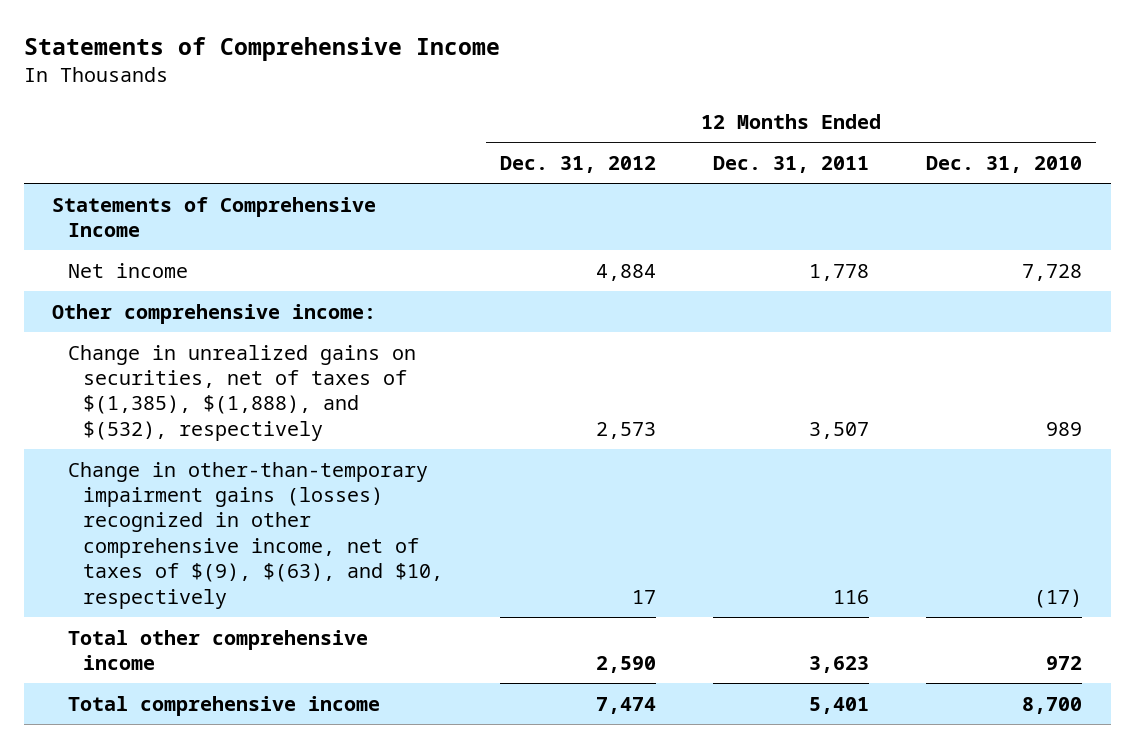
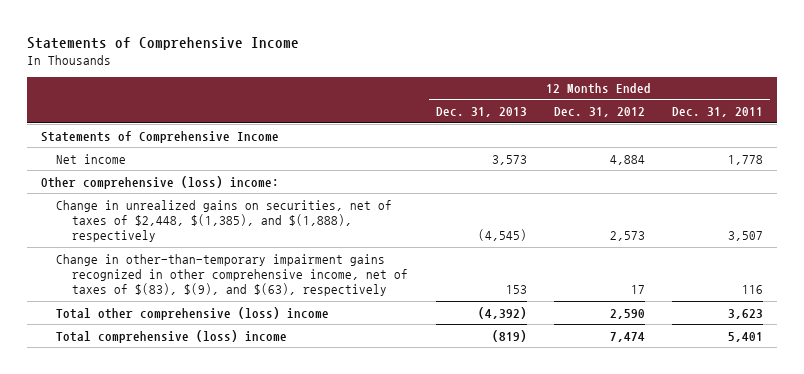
[926,156,1083,174] Dec. 31, 2010 -> none
none -> [435,107,527,118] Dec. 31, 2013
[52,303,377,324] Other comprehensive income: -> [40,175,279,189] Other comprehensive (loss) income:
[67,344,416,441] Change in unrealized gains on securities, net of taxes of $(1,385), $(1,888), and $(532), respectively -> [56,199,393,243] Change in unrealized gains on securities, net of taxes of $2,448, $(1,385), and $(1,888), respectively
[67,461,443,609] Change in other-than-temporary impairment gains (losses) recognized in other comprehensive income, net of taxes of $(9), $(63), and $10, respectively -> [56,253,409,297] Change in other-than-temporary impairment gains recognized in other comprehensive income, net of taxes of $(83), $(9), and $(63), respectively
[67,629,368,671] Total other comprehensive income -> [56,306,330,320] Total other comprehensive (loss) income
[67,695,380,716] Total comprehensive income -> [56,329,288,343] Total comprehensive (loss) income

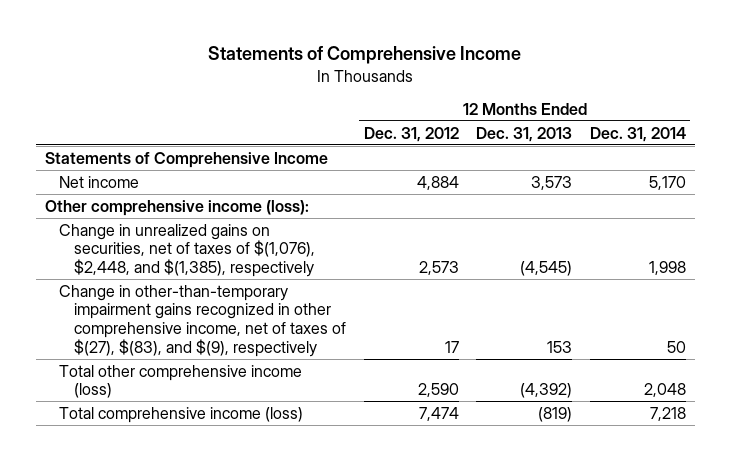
[672,107,764,118] Dec. 31, 2011 -> none
none -> [589,126,686,142] Dec. 31, 2014
[40,175,279,189] Other comprehensive (loss) income: -> [44,199,309,216] Other comprehensive income (loss):
[56,199,393,243] Change in unrealized gains on securities, net of taxes of $2,448, $(1,385), and $(1,888), respectively -> [59,223,316,278] Change in unrealized gains on securities, net of taxes of $(1,076), $2,448, and $(1,385), respectively
[56,253,409,297] Change in other-than-temporary impairment gains recognized in other comprehensive income, net of taxes of $(83), $(9), and $(63), respectively -> [59,284,347,358] Change in other-than-temporary impairment gains recognized in other comprehensive income, net of taxes of $(27), $(83), and $(9), respectively
[56,306,330,320] Total other comprehensive (loss) income -> [59,364,303,399] Total other comprehensive income (loss)
[56,329,288,343] Total comprehensive (loss) income -> [59,406,304,423] Total comprehensive income (loss)

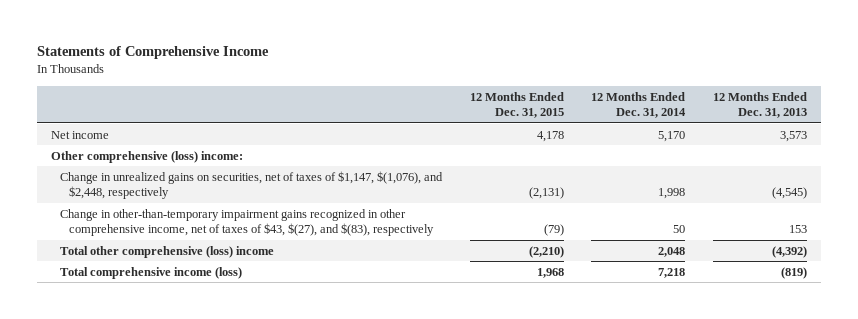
[363,126,459,142] Dec. 31, 2012 -> none
none -> [469,91,564,119] 12 Months Ended Dec. 31, 2015
[44,151,328,168] Statements of Comprehensive Income -> none
[44,199,309,216] Other comprehensive income (loss): -> [50,150,243,163] Other comprehensive (loss) income:
[59,223,316,278] Change in unrealized gains on securities, net of taxes of $(1,076), $2,448, and $(1,385), respectively -> [59,170,443,200] Change in unrealized gains on securities, net of taxes of $1,147, $(1,076), and $2,448, respectively
[59,284,347,358] Change in other-than-temporary impairment gains recognized in other comprehensive income, net of taxes of $(27), $(83), and $(9), respectively -> [59,208,434,237] Change in other-than-temporary impairment gains recognized in other comprehensive income, net of taxes of $43, $(27), and $(83), respectively
[59,364,303,399] Total other comprehensive income (loss) -> [59,245,274,258] Total other comprehensive (loss) income

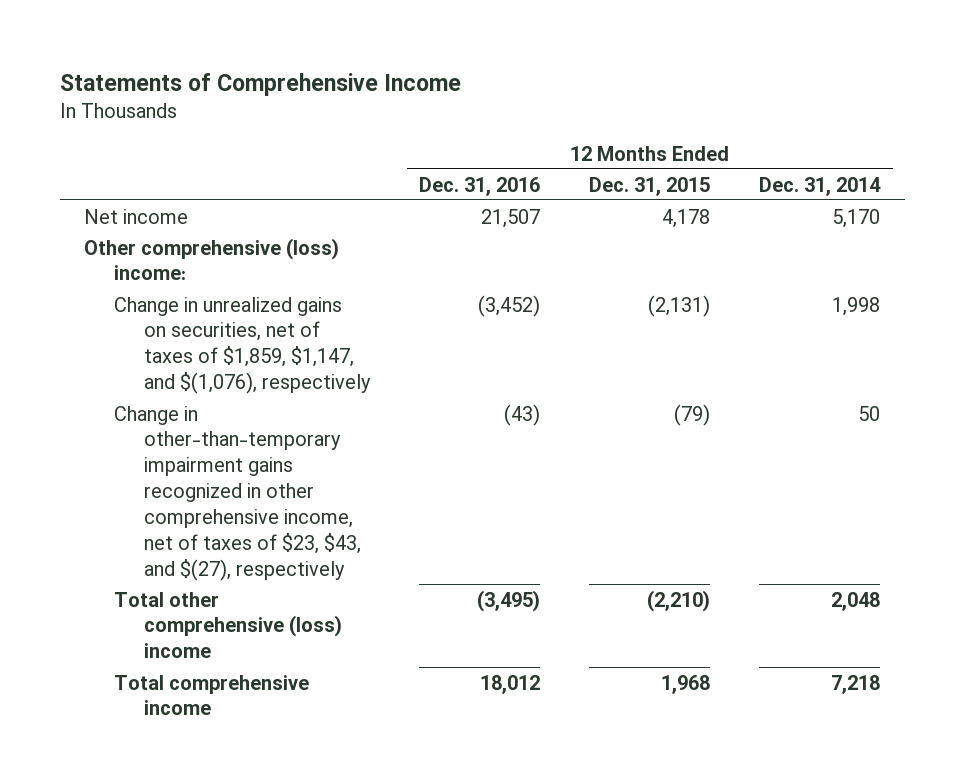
[713,91,808,119] 12 Months Ended Dec. 31, 2013 -> none
none -> [418,176,540,196] Dec. 31, 2016
[59,170,443,200] Change in unrealized gains on securities, net of taxes of $1,147, $(1,076), and $2,448, respectively -> [113,296,371,395] Change in unrealized gains on securities, net of taxes of $1,859, $1,147, and $(1,076), respectively
[59,208,434,237] Change in other-than-temporary impairment gains recognized in other comprehensive income, net of taxes of $43, $(27), and $(83), respectively -> [113,405,361,581] Change in other-than-temporary impairment gains recognized in other comprehensive income, net of taxes of $23, $43, and $(27), respectively
[59,266,242,279] Total comprehensive income (loss) -> [113,674,309,716] Total comprehensive income

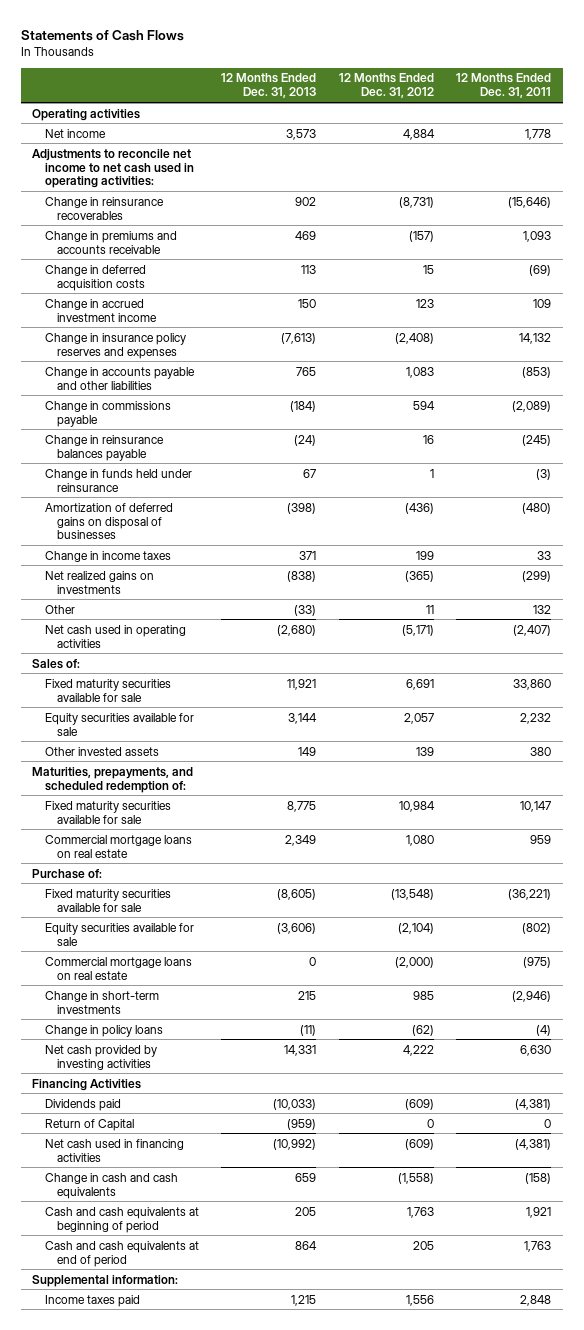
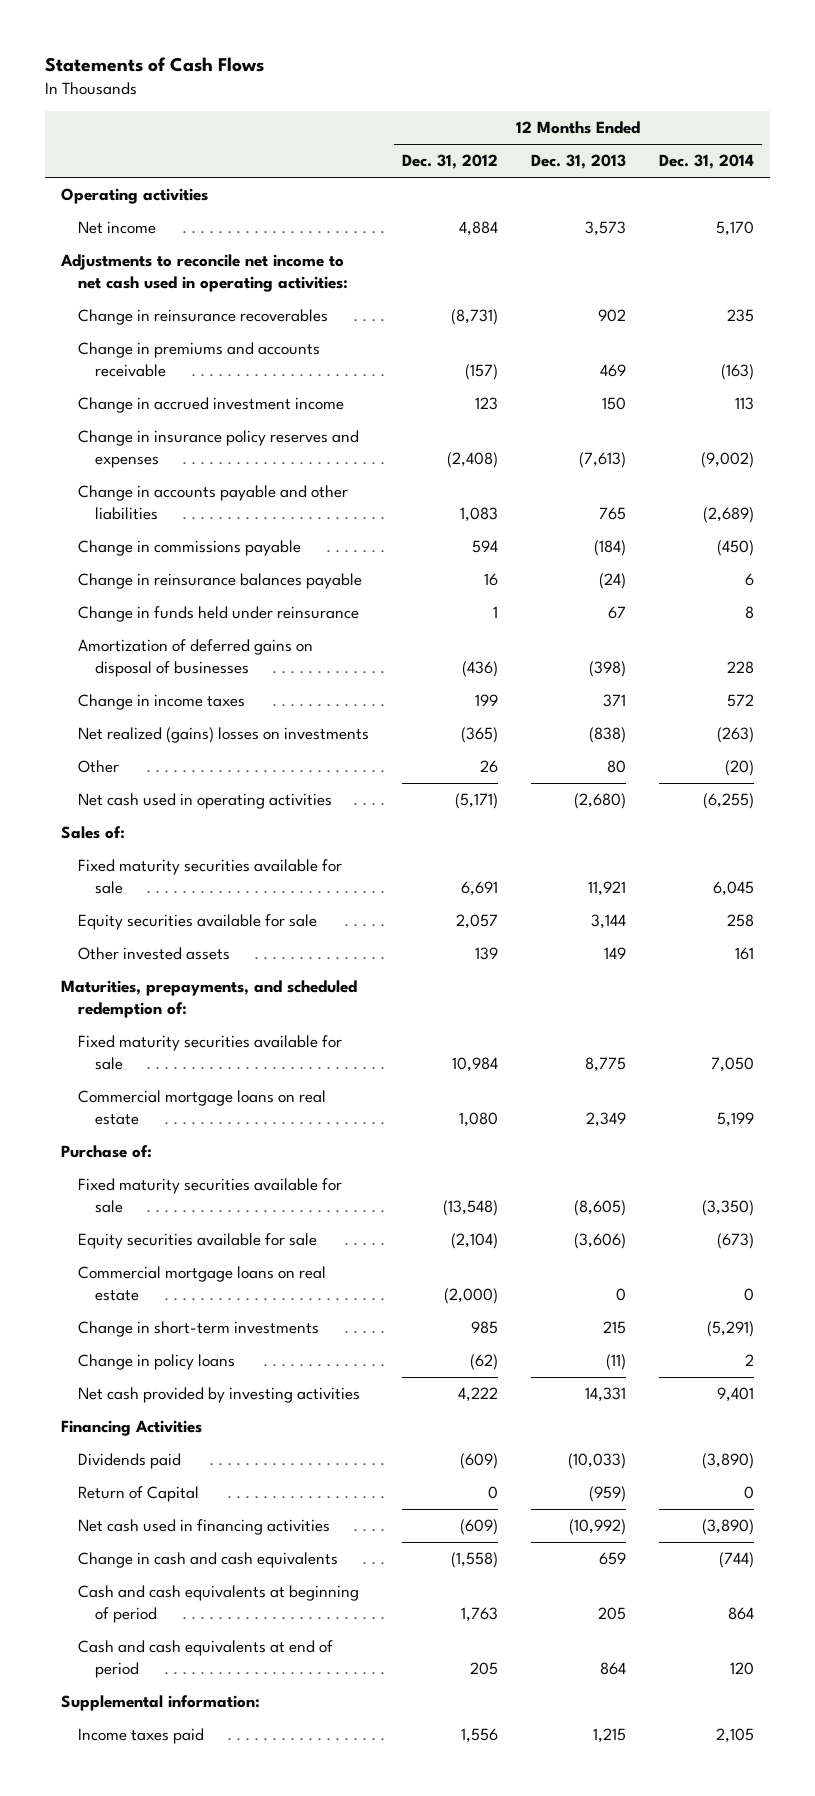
[456,73,552,99] 12 Months Ended Dec. 31, 2011 -> none
none -> [658,154,754,170] Dec. 31, 2014
[44,264,146,291] Change in deferred acquisition costs -> none
[44,570,154,594] Net realized gains on investments -> [78,727,370,744] Net realized (gains) losses on investments
[294,604,317,616] (33) -> [606,760,626,774] 80
[425,604,434,614] 11 -> [479,760,498,774] 26

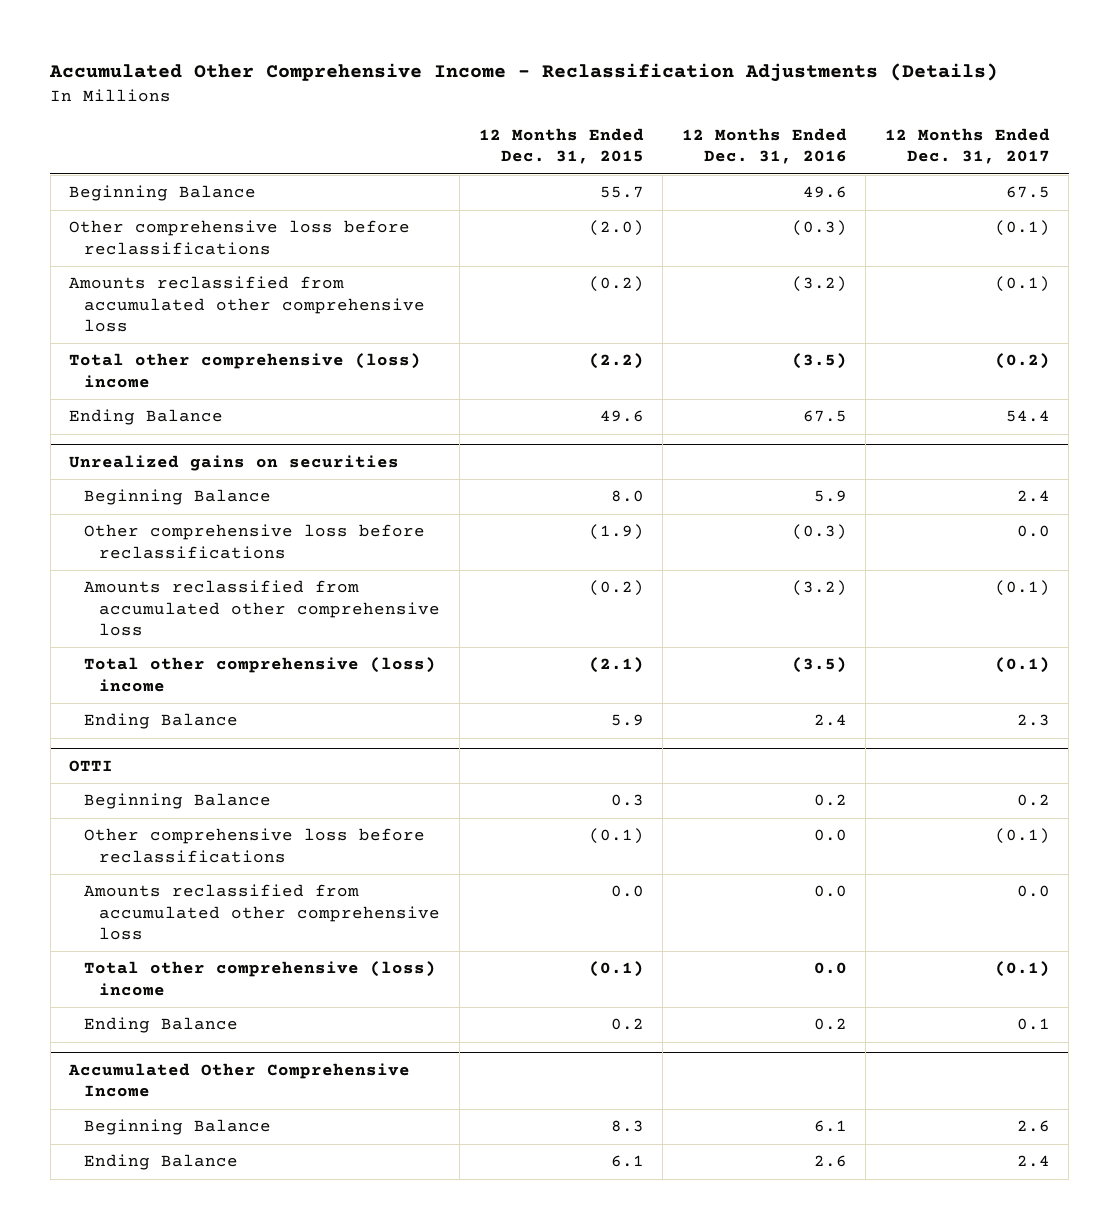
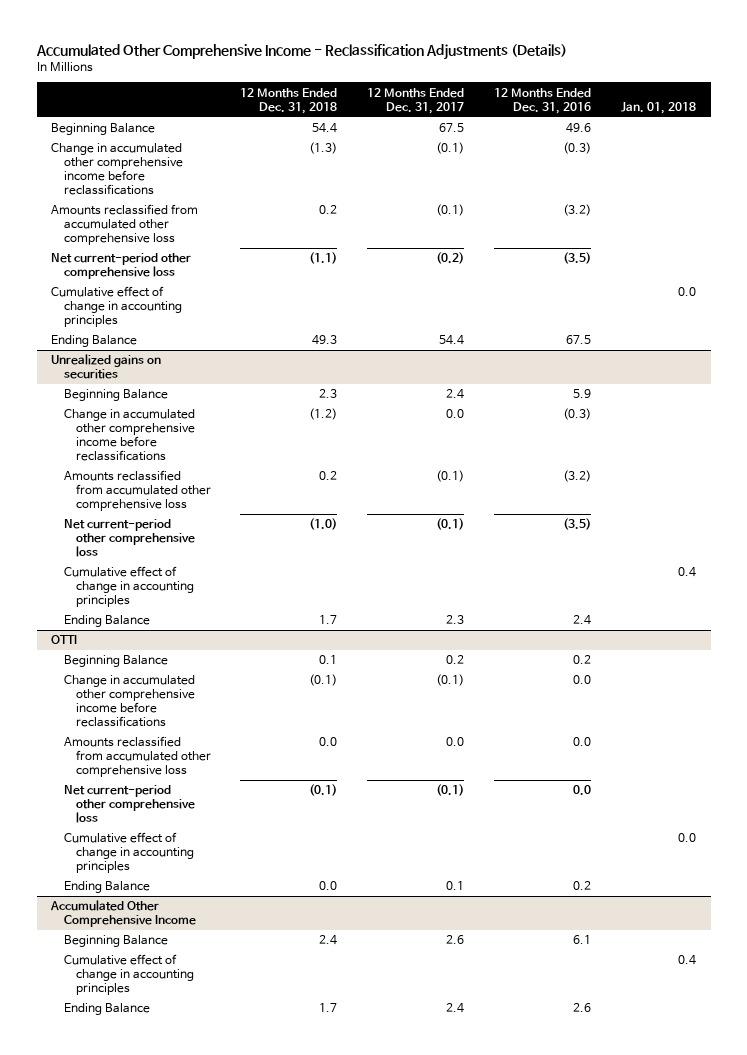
[478,128,644,165] 12 Months Ended Dec. 31, 2015 -> none
none -> [240,87,338,114] 12 Months Ended Dec. 31, 2018
none -> [620,101,696,114] Jan. 01, 2018
[69,220,411,255] Other comprehensive loss before reclassifications -> [51,143,183,196] Change in accumulated other comprehensive income before reclassifications
[69,353,422,388] Total other comprehensive (loss) income -> [51,253,192,280] Net current-period other comprehensive loss
none -> [51,286,182,328] Cumulative effect of change in accounting principles
[84,524,426,559] Other comprehensive loss before reclassifications -> [63,409,195,462] Change in accumulated other comprehensive income before reclassifications
[84,657,437,692] Total other comprehensive (loss) income -> [63,519,195,558] Net current-period other comprehensive loss
none -> [63,566,194,608] Cumulative effect of change in accounting principles
[84,828,426,863] Other comprehensive loss before reclassifications -> [63,675,195,728] Change in accumulated other comprehensive income before reclassifications
[84,961,437,996] Total other comprehensive (loss) income -> [63,785,195,824] Net current-period other comprehensive loss
none -> [63,832,194,874] Cumulative effect of change in accounting principles
none -> [63,954,194,996] Cumulative effect of change in accounting principles

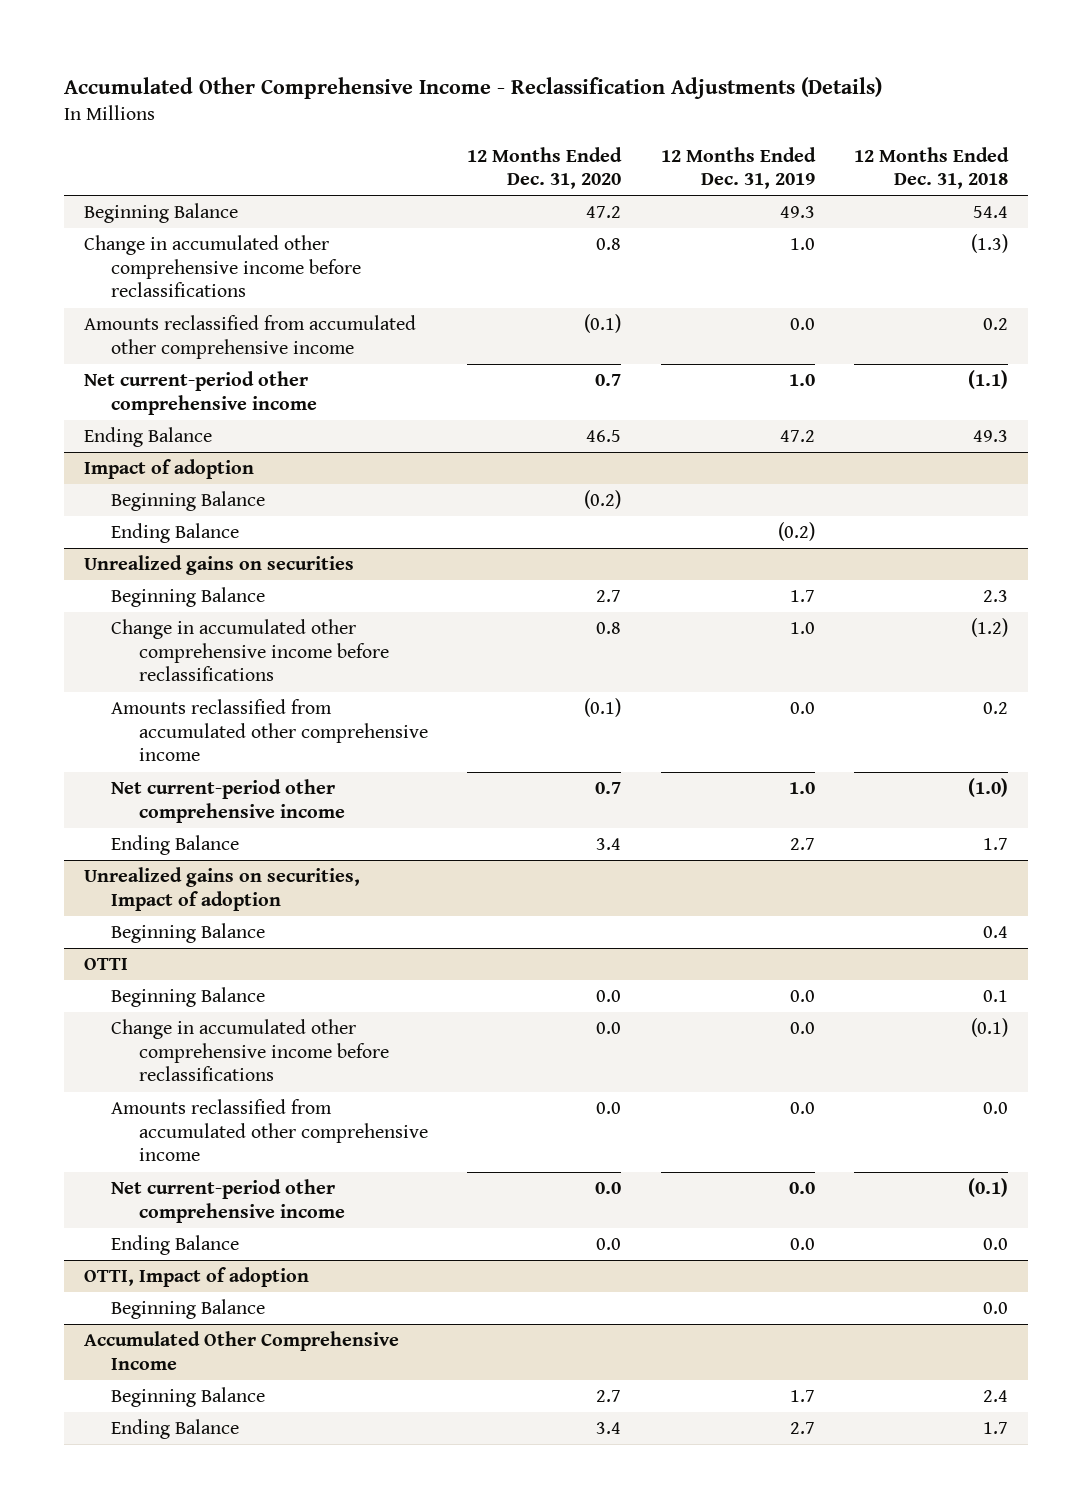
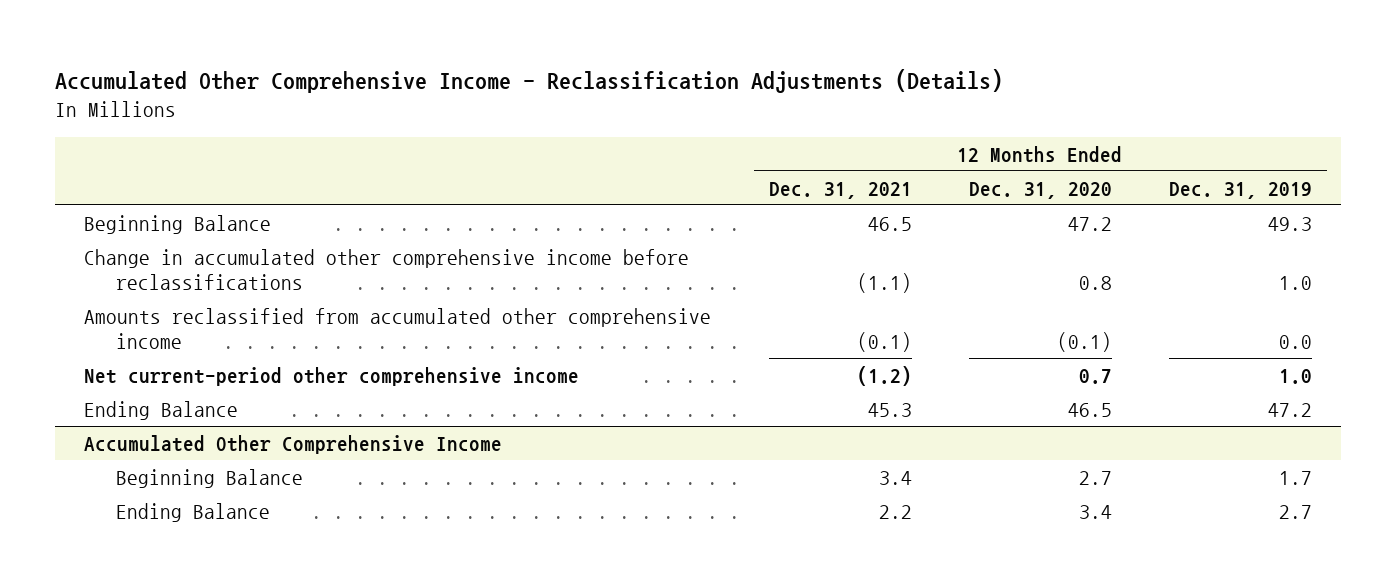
[854,146,1010,190] 12 Months Ended Dec. 31, 2018 -> none
none -> [768,181,912,199] Dec. 31, 2021
[83,459,254,480] Impact of adoption -> none
[111,491,266,512] Beginning Balance -> none
[111,523,240,544] Ending Balance -> none
[83,555,354,576] Unrealized gains on securities -> none
[111,587,266,608] Beginning Balance -> none
[111,619,389,682] Change in accumulated other comprehensive income before reclassifications -> none
[111,699,428,762] Amounts reclassified from accumulated other comprehensive income -> none
[111,779,345,823] Net current-period other comprehensive income -> none
[111,835,240,856] Ending Balance -> none
[83,867,360,911] Unrealized gains on securities, Impact of adoption -> none
[111,923,266,944] Beginning Balance -> none
[83,958,128,971] OTTI -> none
[111,987,266,1008] Beginning Balance -> none
[111,1019,389,1082] Change in accumulated other comprehensive income before reclassifications -> none
[111,1099,428,1162] Amounts reclassified from accumulated other comprehensive income -> none
[111,1179,345,1223] Net current-period other comprehensive income -> none
[111,1235,240,1256] Ending Balance -> none
[83,1267,309,1288] OTTI, Impact of adoption -> none
[111,1299,266,1320] Beginning Balance -> none

